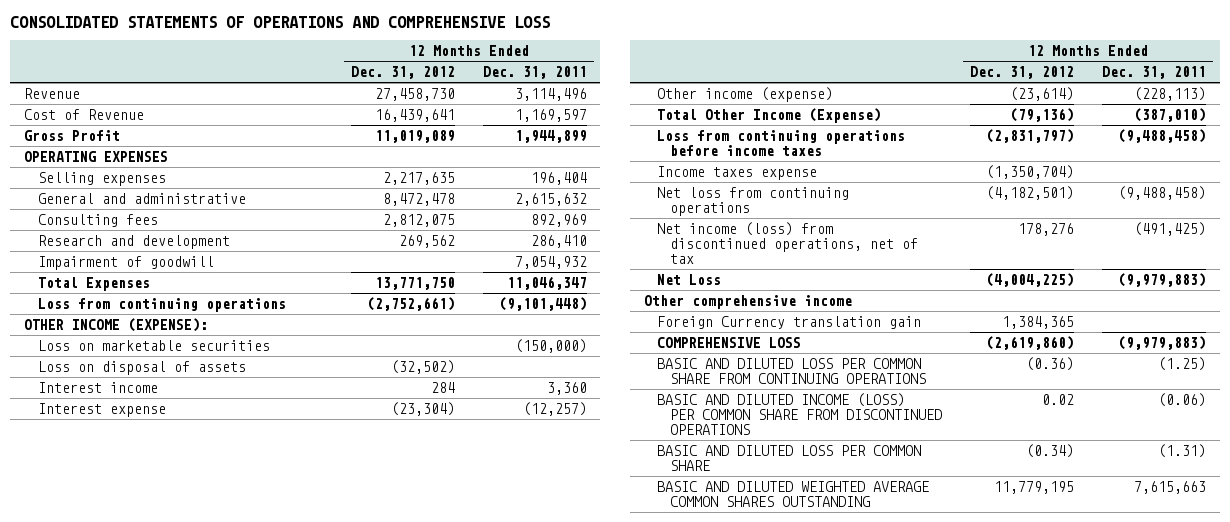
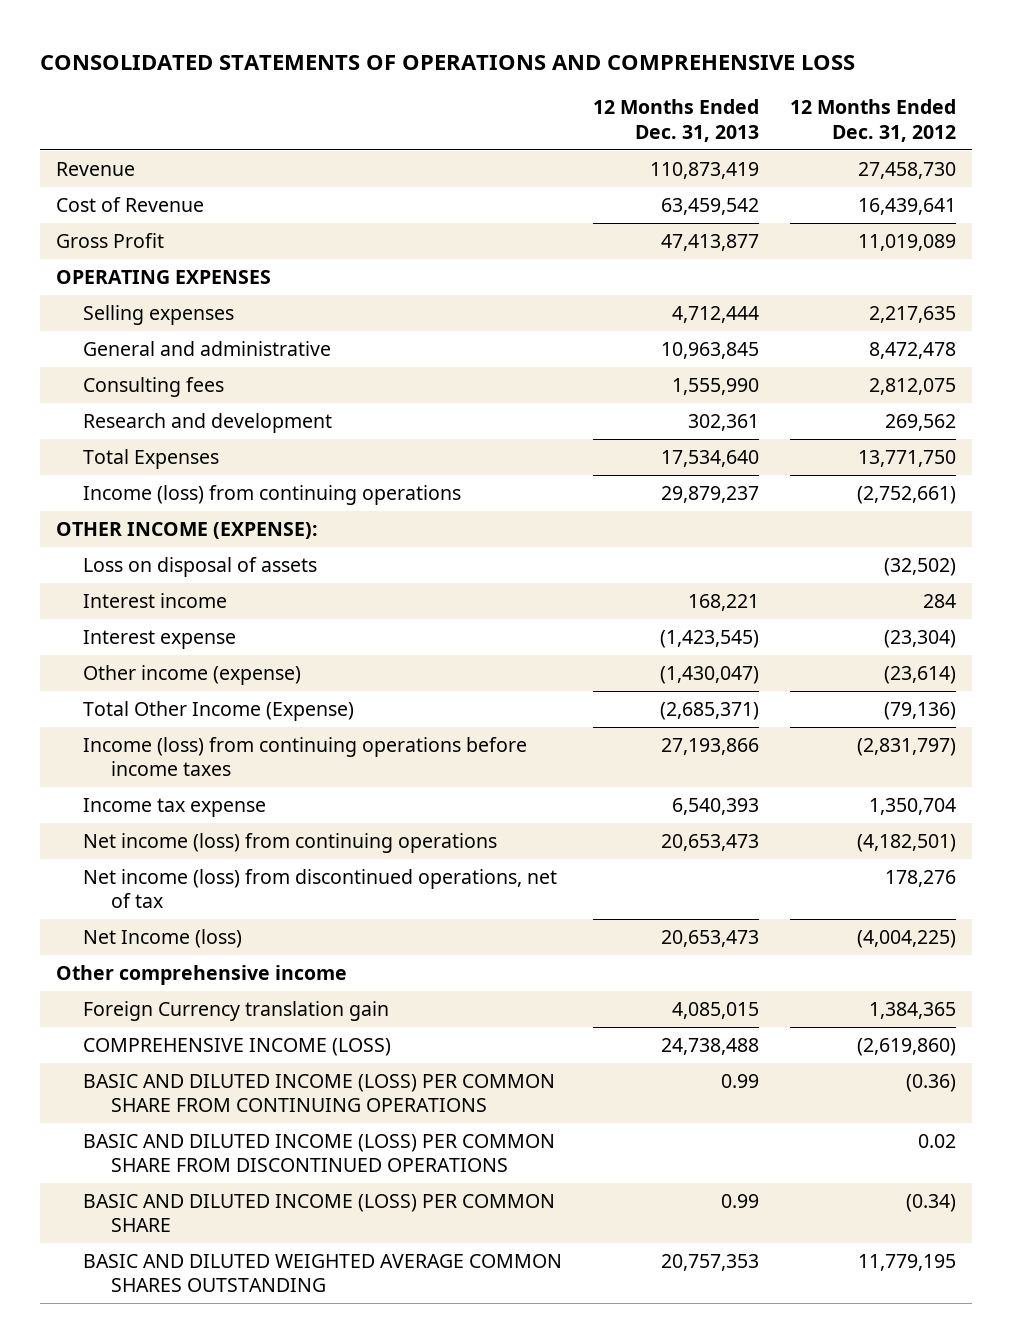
[482,66,587,80] Dec. 31, 2011 -> none
none -> [593,99,760,142] 12 Months Ended Dec. 31, 2013
[37,255,214,270] Impairment of goodwill -> none
[37,297,286,312] Loss from continuing operations -> [83,484,462,505] Income (loss) from continuing operations
[37,339,270,351] Loss on marketable securities -> none
[656,129,905,156] Loss from continuing operations before income taxes -> [83,736,528,777] Income (loss) from continuing operations before income taxes
[656,165,817,180] Income taxes expense -> [83,797,267,817] Income tax expense
[985,164,1074,179] (1,350,704) -> [869,797,957,815] 1,350,704
[656,186,849,216] Net loss from continuing operations -> [83,832,498,853] Net income (loss) from continuing operations
[656,273,721,285] Net Loss -> [83,928,243,948] Net Income (loss)
[656,336,801,348] COMPREHENSIVE LOSS -> [83,1037,392,1056] COMPREHENSIVE INCOME (LOSS)
[656,357,926,384] BASIC AND DILUTED LOSS PER COMMON SHARE FROM CONTINUING OPERATIONS -> [83,1073,556,1113] BASIC AND DILUTED INCOME (LOSS) PER COMMON SHARE FROM CONTINUING OPERATIONS
[656,444,921,471] BASIC AND DILUTED LOSS PER COMMON SHARE -> [83,1193,556,1233] BASIC AND DILUTED INCOME (LOSS) PER COMMON SHARE

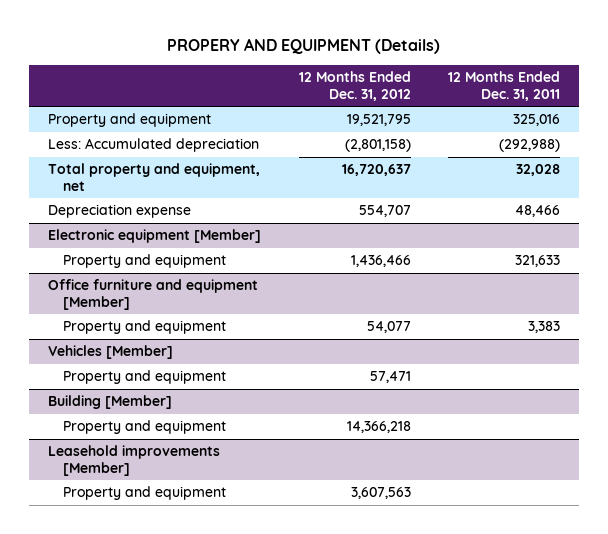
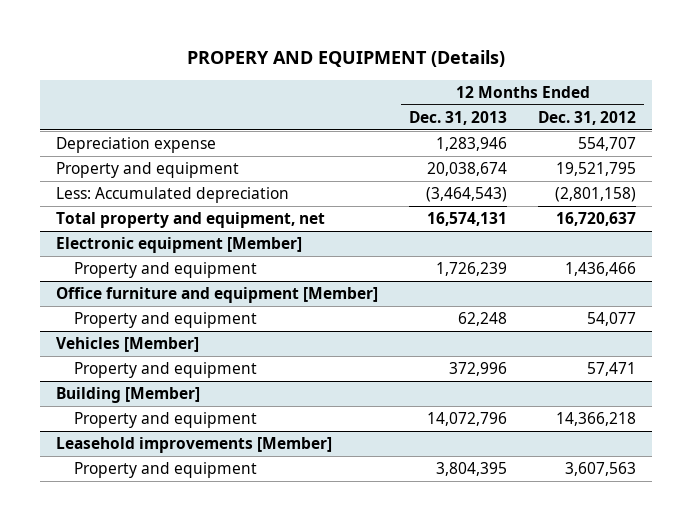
[447,71,560,101] 12 Months Ended Dec. 31, 2011 -> none
none -> [409,111,508,126] Dec. 31, 2013
[48,204,192,219] Depreciation expense -> [55,137,216,154] Depreciation expense

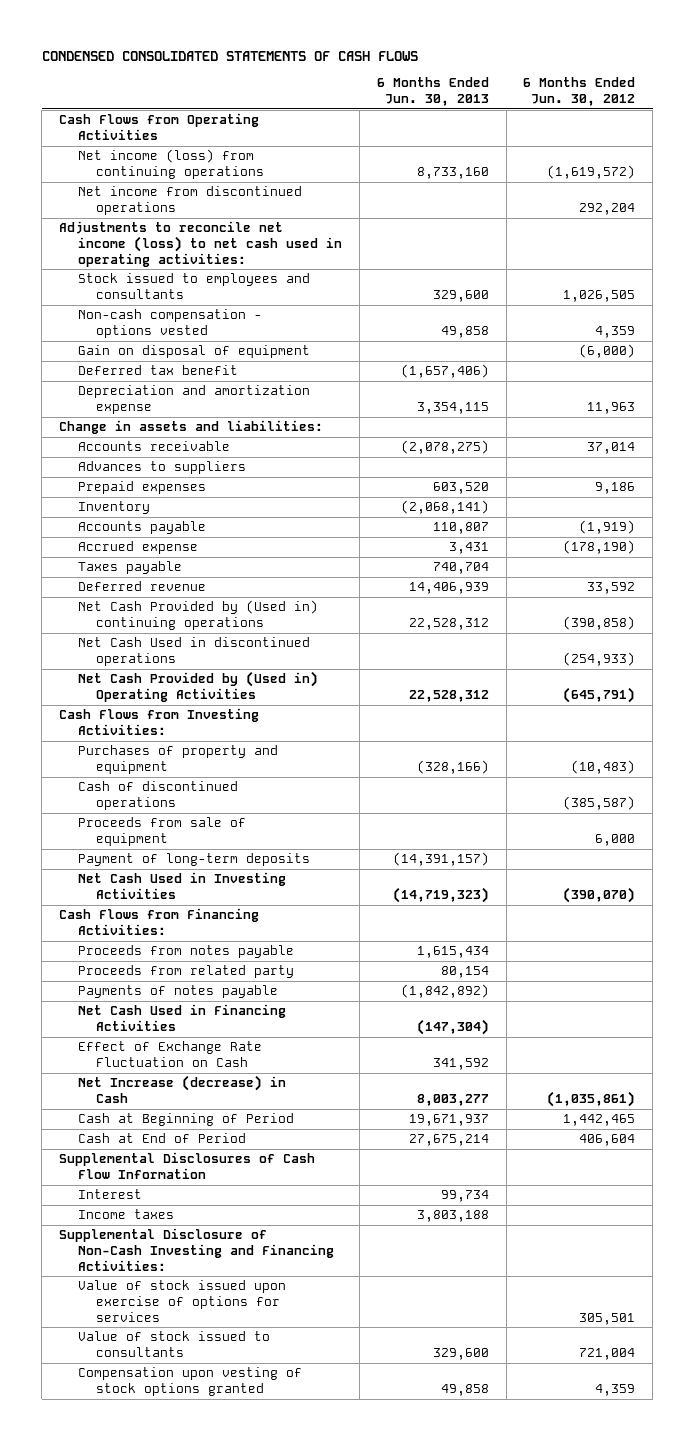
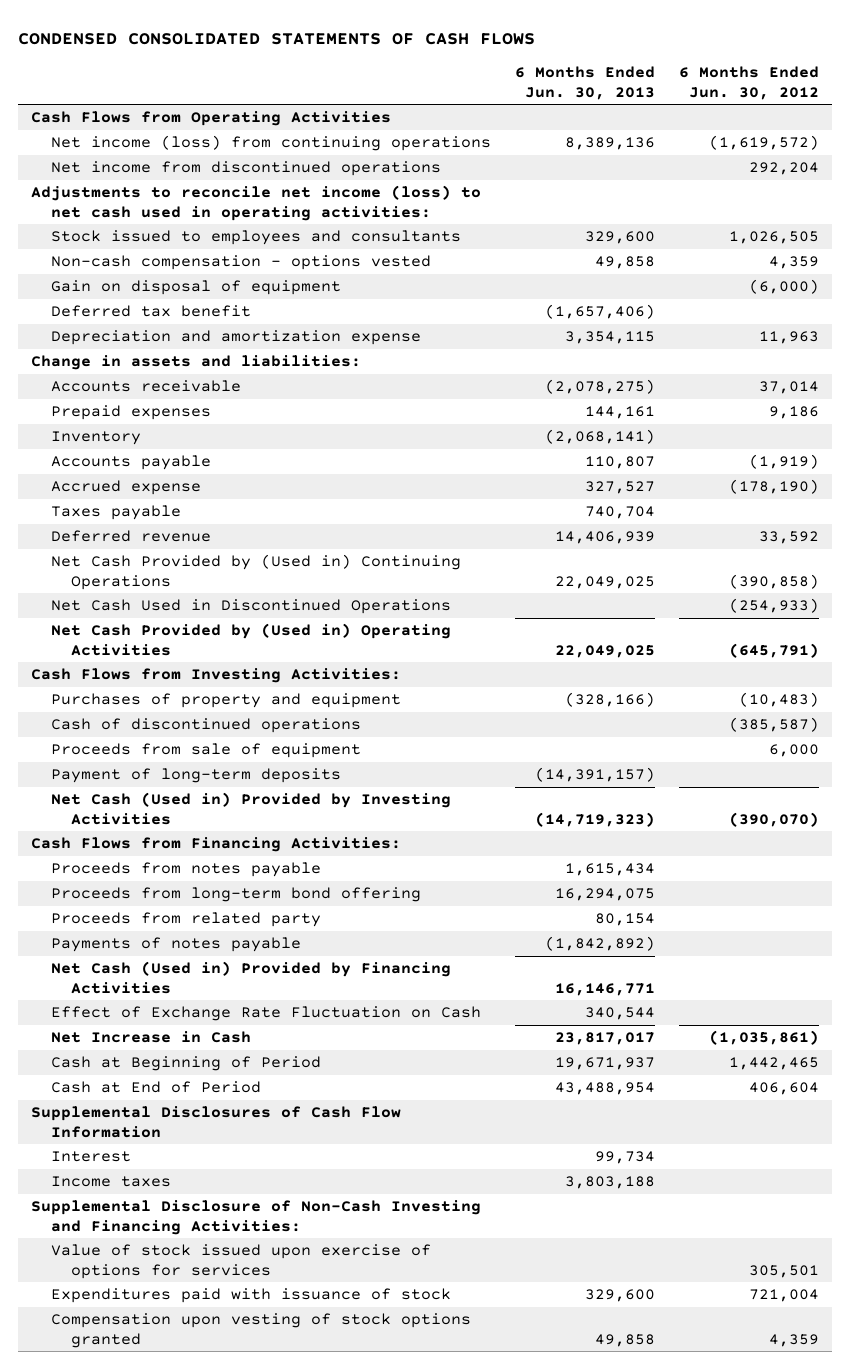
[416,166,489,179] 8,733,160 -> [565,137,656,151] 8,389,136
[77,461,246,475] Advances to suppliers -> none
[432,482,489,495] 603,520 -> [585,406,656,420] 144,161
[448,542,489,555] 3,431 -> [585,481,656,495] 327,527
[77,600,318,630] Net Cash Provided by (Used in) continuing operations -> [50,554,461,590] Net Cash Provided by (Used in) Continuing Operations
[408,617,489,630] 22,528,312 -> [555,575,656,589] 22,049,025
[77,637,310,666] Net Cash Used in discontinued operations -> [50,599,451,615] Net Cash Used in Discontinued Operations
[408,689,489,702] 22,528,312 -> [555,644,656,658] 22,049,025
[77,872,286,899] Net Cash Used in Investing Activities -> [50,792,451,825] Net Cash (Used in) Provided by Investing Activities
none -> [50,887,421,903] Proceeds from long-term bond offering
[77,1004,286,1031] Net Cash Used in Financing Activities -> [50,961,451,994] Net Cash (Used in) Provided by Financing Activities
[416,1018,489,1035] (147,304) -> [555,982,656,996] 16,146,771
[432,1057,489,1070] 341,592 -> [585,1007,656,1021] 340,544
[77,1075,286,1103] Net Increase (decrease) in Cash -> [50,1031,251,1044] Net Increase in Cash
[416,1093,489,1106] 8,003,277 -> [555,1032,656,1046] 23,817,017
[408,1134,489,1147] 27,675,214 -> [555,1082,656,1096] 43,488,954
[77,1331,270,1357] Value of stock issued to consultants -> [50,1288,451,1304] Expenditures paid with issuance of stock

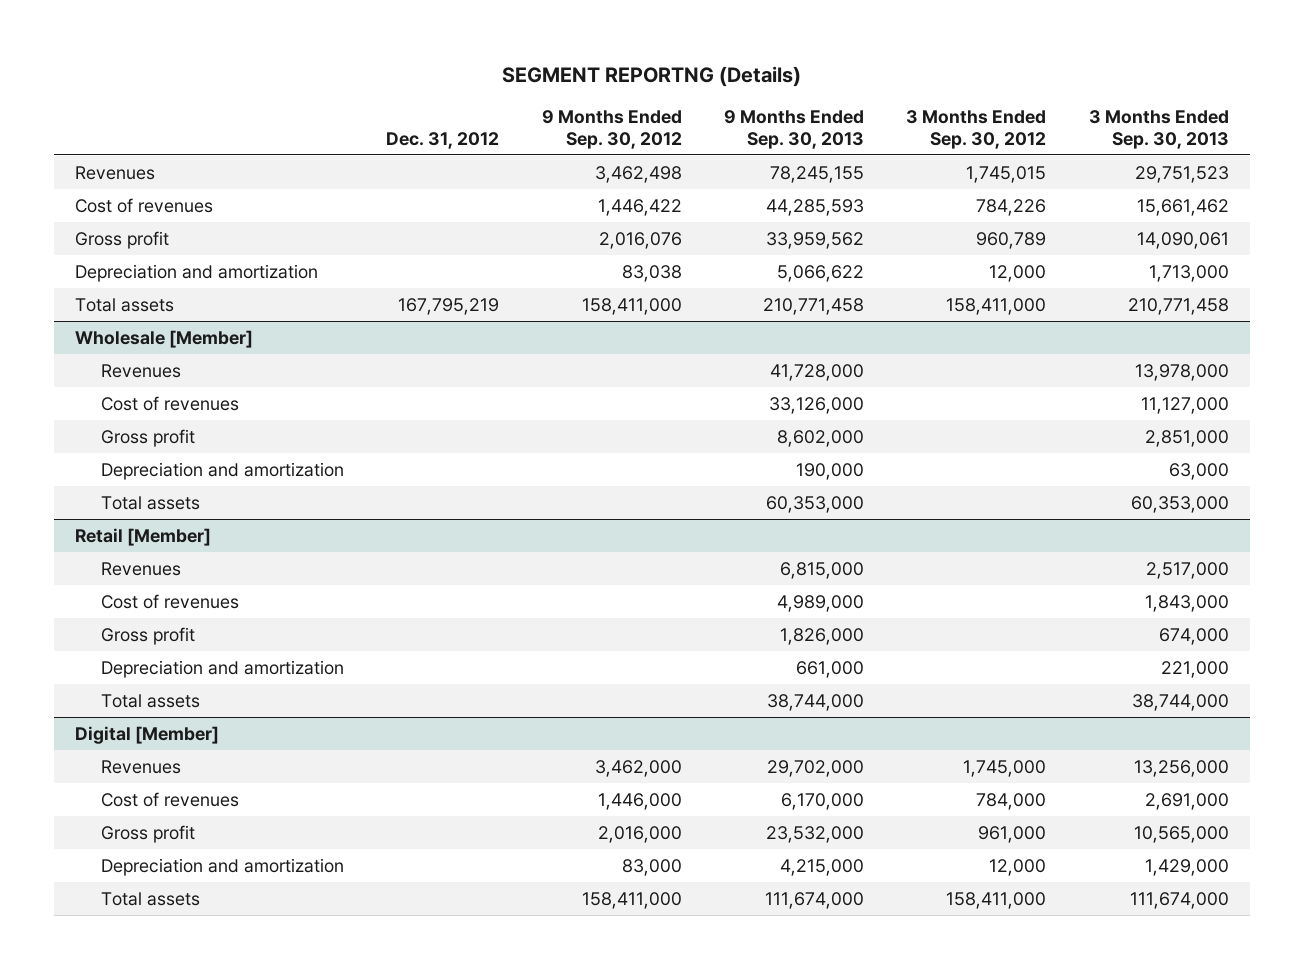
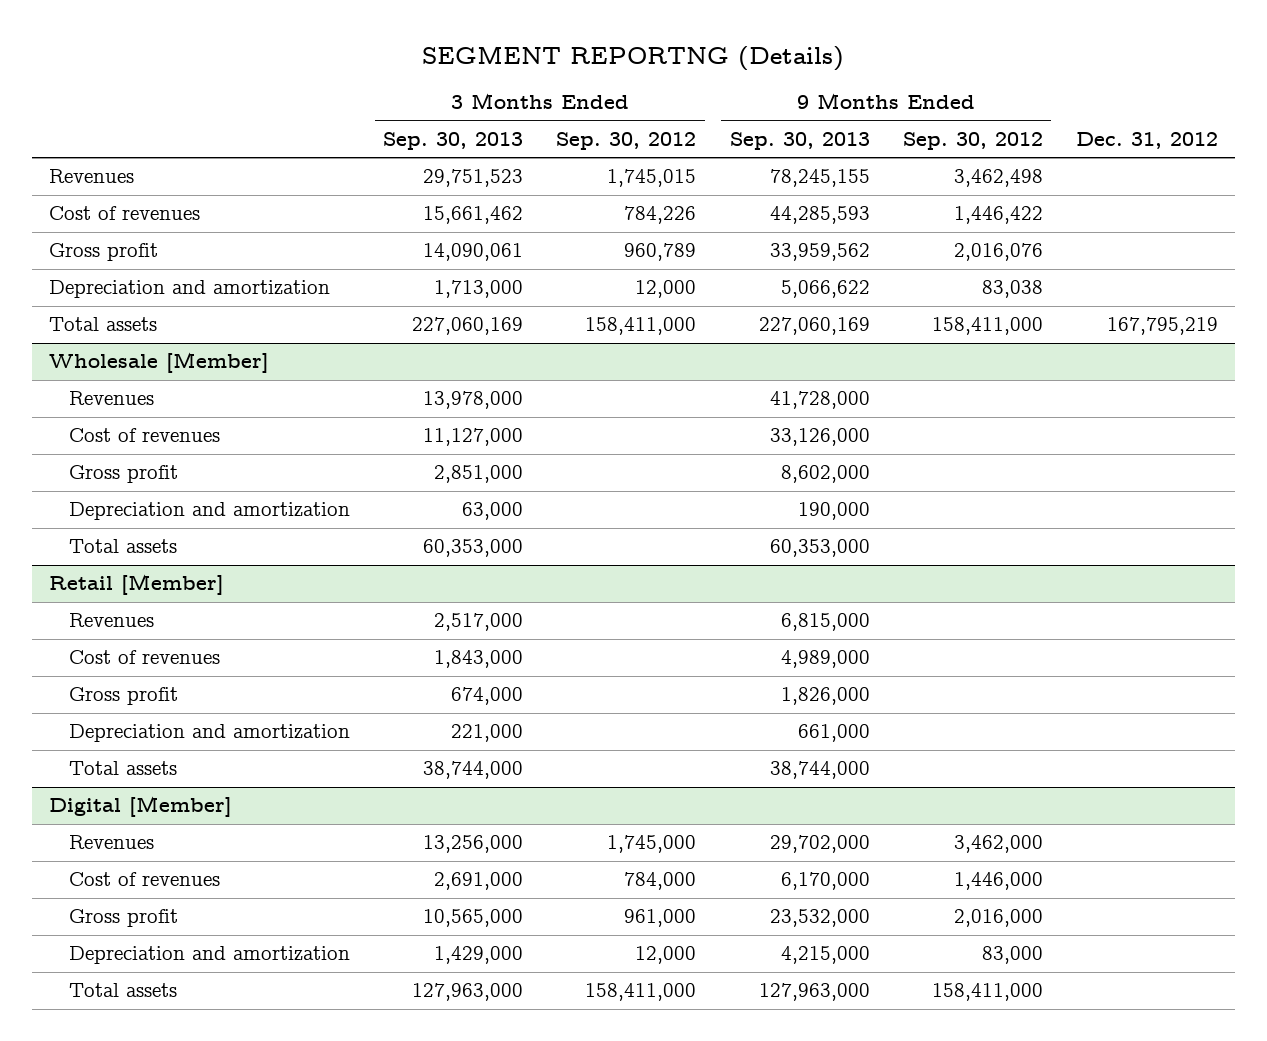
[762,297,864,315] 210,771,458 -> [758,317,870,336] 227,060,169
[1127,297,1229,315] 210,771,458 -> [412,317,524,336] 227,060,169
[764,891,864,909] 111,674,000 -> [758,983,870,1002] 127,963,000
[1129,891,1229,909] 111,674,000 -> [412,983,524,1002] 127,963,000

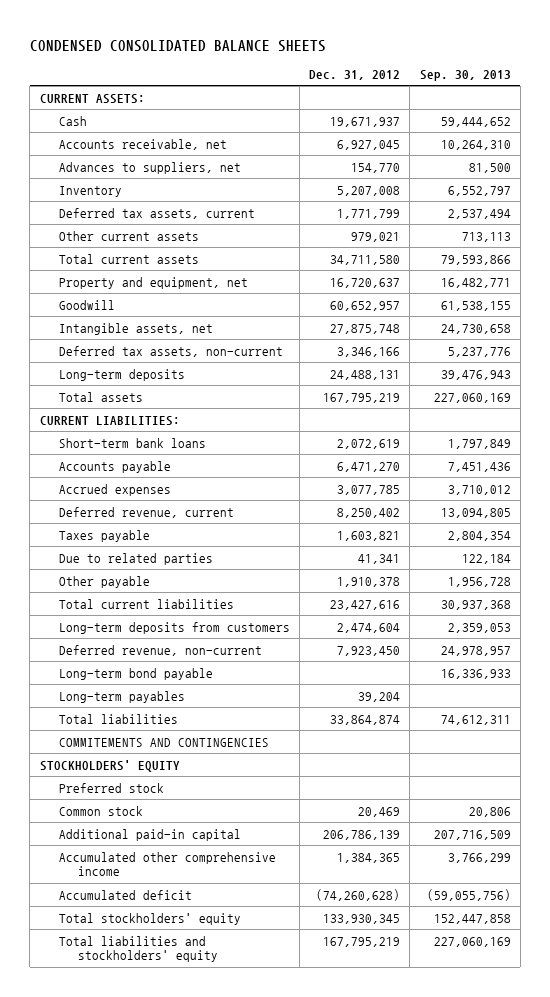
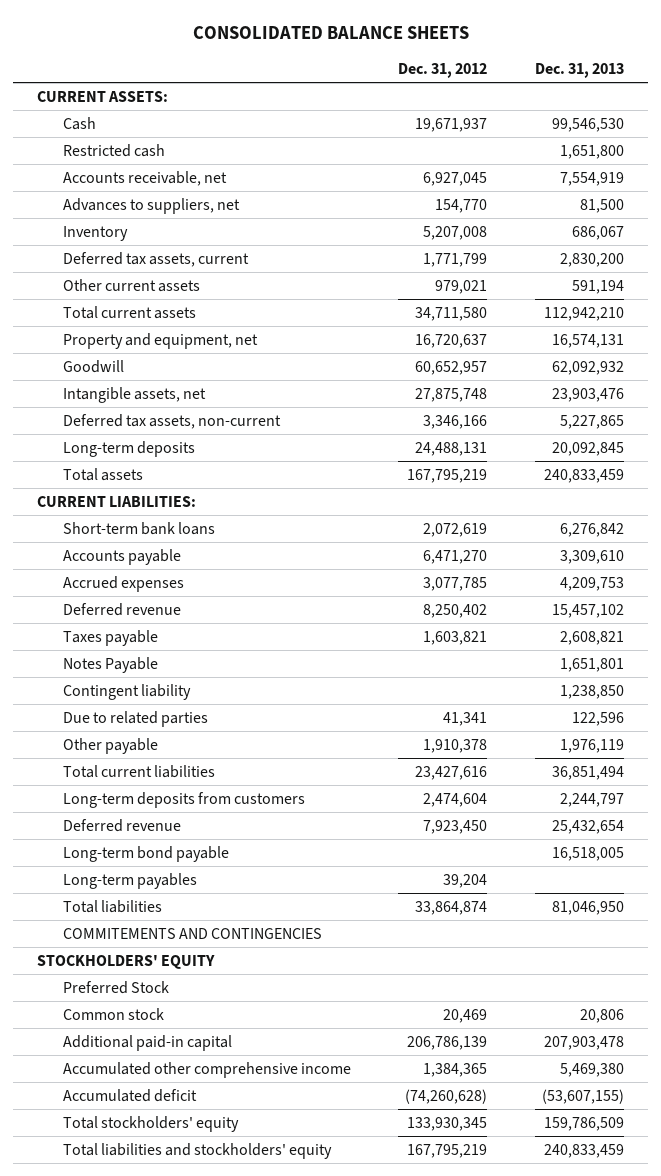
[29,39,326,52] CONDENSED CONSOLIDATED BALANCE SHEETS -> [192,25,469,39] CONSOLIDATED BALANCE SHEETS
[419,69,511,81] Sep. 30, 2013 -> none
none -> [535,62,625,78] Dec. 31, 2013
none -> [62,144,165,158] Restricted cash
[58,506,234,518] Deferred revenue, current -> [62,603,181,617] Deferred revenue
none -> [62,657,158,674] Notes Payable
none -> [62,684,191,701] Contingent liability
[58,644,262,656] Deferred revenue, non-current -> [62,819,181,833] Deferred revenue
[58,782,164,793] Preferred stock -> [62,981,169,995] Preferred Stock

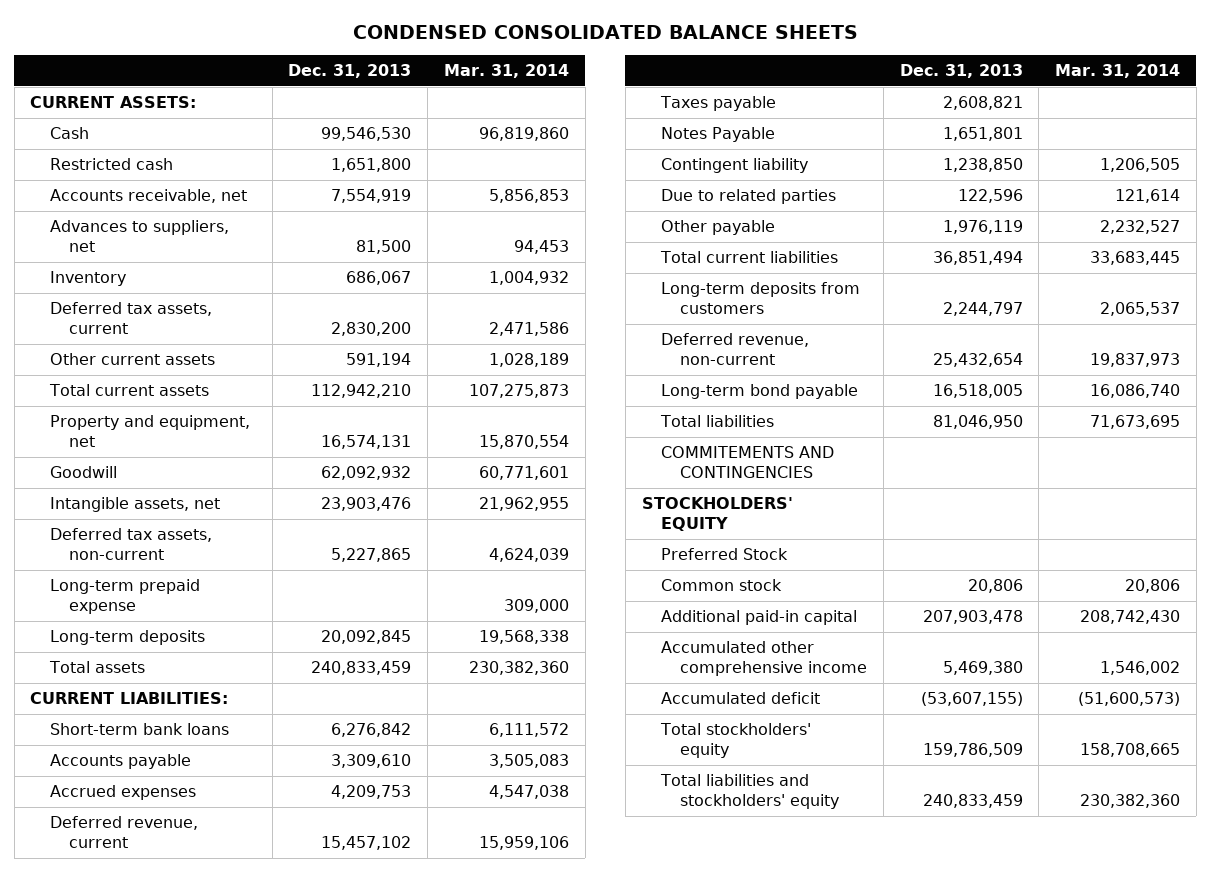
[192,25,469,39] CONSOLIDATED BALANCE SHEETS -> [353,25,859,40] CONDENSED CONSOLIDATED BALANCE SHEETS
[398,62,488,78] Dec. 31, 2012 -> none
none -> [443,64,569,79] Mar. 31, 2014
none -> [49,579,200,615] Long-term prepaid expense
[62,603,181,617] Deferred revenue -> [49,816,198,849] Deferred revenue, current
[62,819,181,833] Deferred revenue -> [660,333,809,366] Deferred revenue, non-current
[62,873,197,890] Long-term payables -> none

